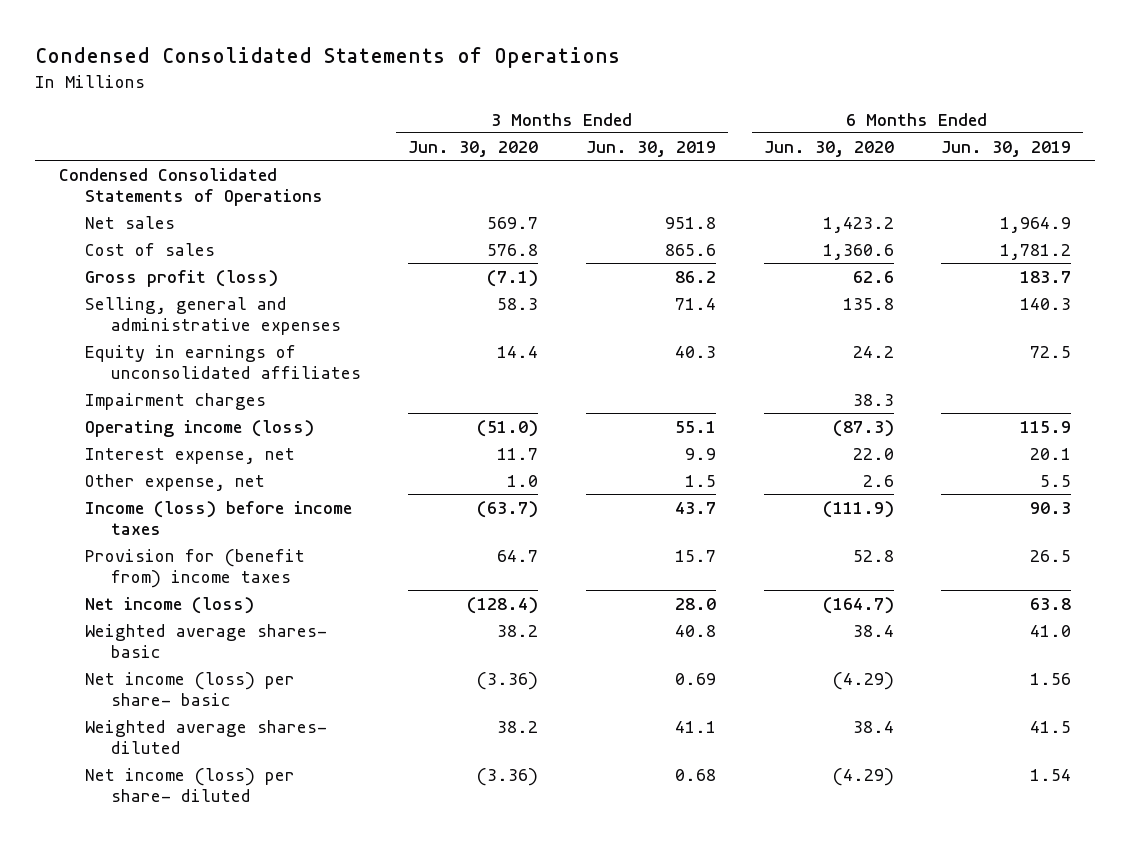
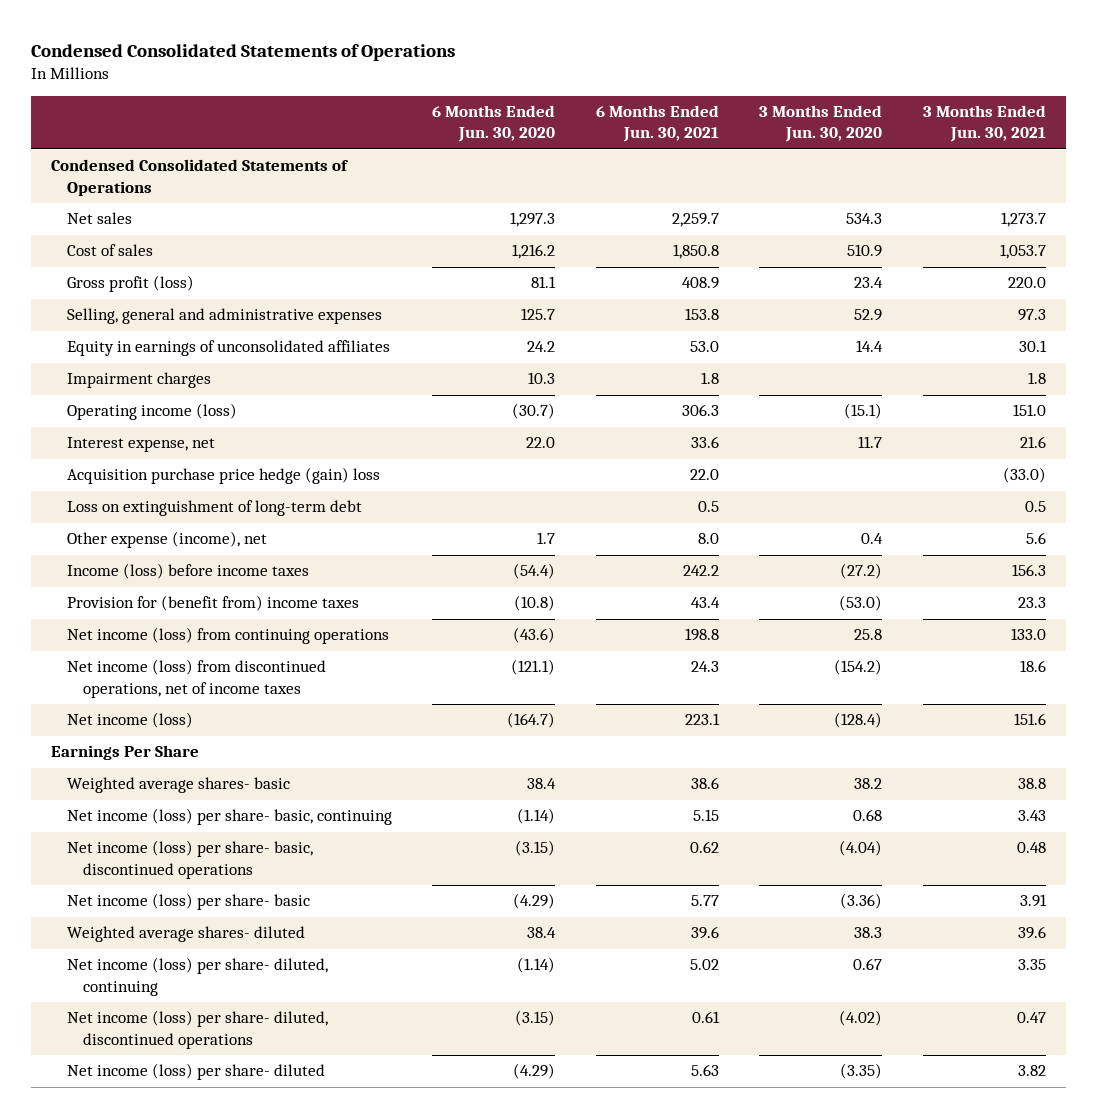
[585,140,716,157] Jun. 30, 2019 -> none
[941,140,1072,157] Jun. 30, 2019 -> none
none -> [595,105,719,143] 6 Months Ended Jun. 30, 2021
none -> [922,105,1046,143] 3 Months Ended Jun. 30, 2021
[487,216,539,229] 569.7 -> [846,213,883,225] 534.3
[822,216,894,233] 1,423.2 -> [510,212,556,228] 1,297.3
[487,243,539,256] 576.8 -> [847,244,883,258] 510.9
[822,243,894,260] 1,360.6 -> [512,244,556,260] 1,216.2
[487,269,539,287] (7.1) -> [854,277,884,289] 23.4
[852,270,894,283] 62.6 -> [531,276,557,289] 81.1
[497,297,539,310] 58.3 -> [854,309,883,322] 52.9
[842,297,894,310] 135.8 -> [521,308,556,321] 125.7
[852,393,894,406] 38.3 -> [528,372,556,385] 10.3
[477,419,539,437] (51.0) -> [844,403,883,420] (15.1)
[832,419,894,437] (87.3) -> [512,403,556,420] (30.7)
none -> [67,467,381,485] Acquisition purchase price hedge (gain) loss
none -> [67,500,363,517] Loss on extinguishment of long-term debt
[84,473,265,491] Other expense, net -> [67,531,268,549] Other expense (income), net
[507,474,539,487] 1.0 -> [861,533,884,545] 0.4
[862,474,894,487] 2.6 -> [537,532,556,545] 1.7
[477,500,539,518] (63.7) -> [840,563,883,580] (27.2)
[822,500,894,518] (111.9) -> [513,563,556,580] (54.4)
[497,549,539,562] 64.7 -> [839,595,883,612] (53.0)
[852,549,894,562] 52.8 -> [514,595,556,612] (10.8)
none -> [67,627,390,645] Net income (loss) from continuing operations
none -> [67,659,327,698] Net income (loss) from discontinued operations, net of income taxes
none -> [51,745,200,761] Earnings Per Share
none -> [67,808,393,826] Net income (loss) per share- basic, continuing
none -> [67,840,314,879] Net income (loss) per share- basic, discontinued operations
[497,720,539,733] 38.2 -> [854,927,883,939] 38.3
none -> [67,957,329,996] Net income (loss) per share- diluted, continuing
none -> [67,1010,329,1049] Net income (loss) per share- diluted, discontinued operations
[477,767,539,786] (3.36) -> [840,1063,883,1080] (3.35)

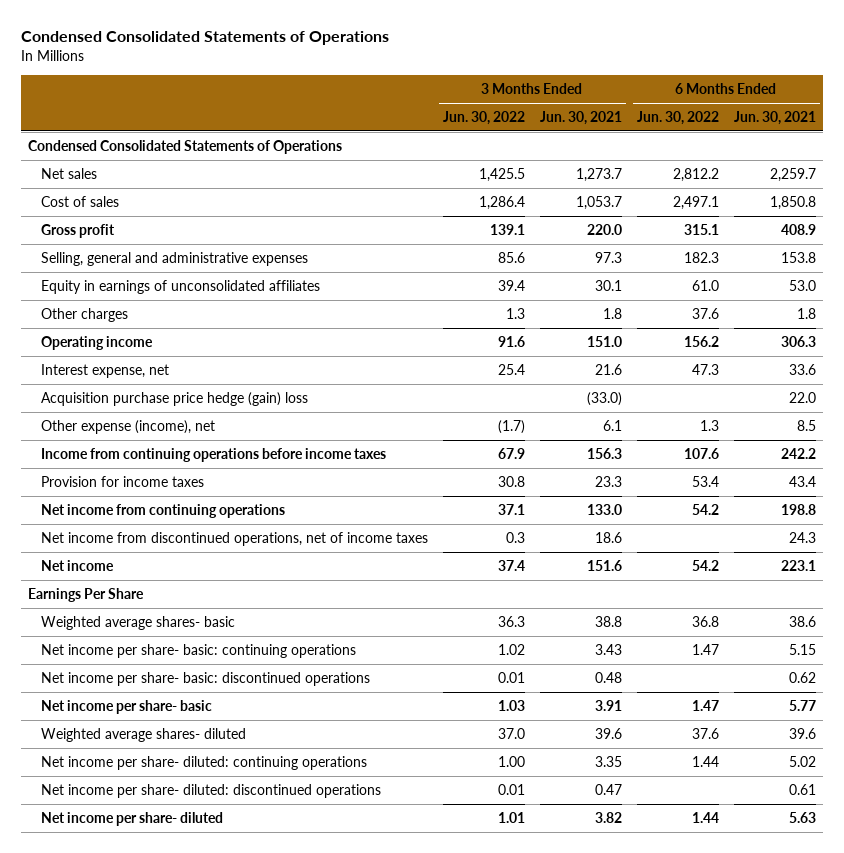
[432,105,556,143] 6 Months Ended Jun. 30, 2020 -> none
[759,105,883,143] 3 Months Ended Jun. 30, 2020 -> none
none -> [442,110,525,125] Jun. 30, 2022
none -> [636,110,719,125] Jun. 30, 2022
[67,275,195,293] Gross profit (loss) -> [40,223,115,238] Gross profit
[67,372,212,389] Impairment charges -> [40,307,128,322] Other charges
[67,403,238,421] Operating income (loss) -> [40,335,153,350] Operating income
[67,500,363,517] Loss on extinguishment of long-term debt -> none
[697,533,719,545] 8.0 -> [796,419,816,431] 8.5
[1025,532,1046,545] 5.6 -> [602,419,622,431] 6.1
[67,563,310,580] Income (loss) before income taxes -> [40,447,386,462] Income from continuing operations before income taxes
[67,595,360,612] Provision for (benefit from) income taxes -> [40,475,204,487] Provision for income taxes
[67,627,390,645] Net income (loss) from continuing operations -> [40,503,285,518] Net income from continuing operations
[67,659,327,698] Net income (loss) from discontinued operations, net of income taxes -> [40,531,428,546] Net income from discontinued operations, net of income taxes
[67,712,194,729] Net income (loss) -> [40,559,114,571] Net income
[67,808,393,826] Net income (loss) per share- basic, continuing -> [40,643,356,658] Net income per share- basic: continuing operations
[67,840,314,879] Net income (loss) per share- basic, discontinued operations -> [40,671,370,686] Net income per share- basic: discontinued operations
[67,893,311,911] Net income (loss) per share- basic -> [40,699,212,714] Net income per share- basic
[67,957,329,996] Net income (loss) per share- diluted, continuing -> [40,755,367,770] Net income per share- diluted: continuing operations
[67,1010,329,1049] Net income (loss) per share- diluted, discontinued operations -> [40,783,381,798] Net income per share- diluted: discontinued operations
[67,1063,326,1081] Net income (loss) per share- diluted -> [40,811,223,826] Net income per share- diluted

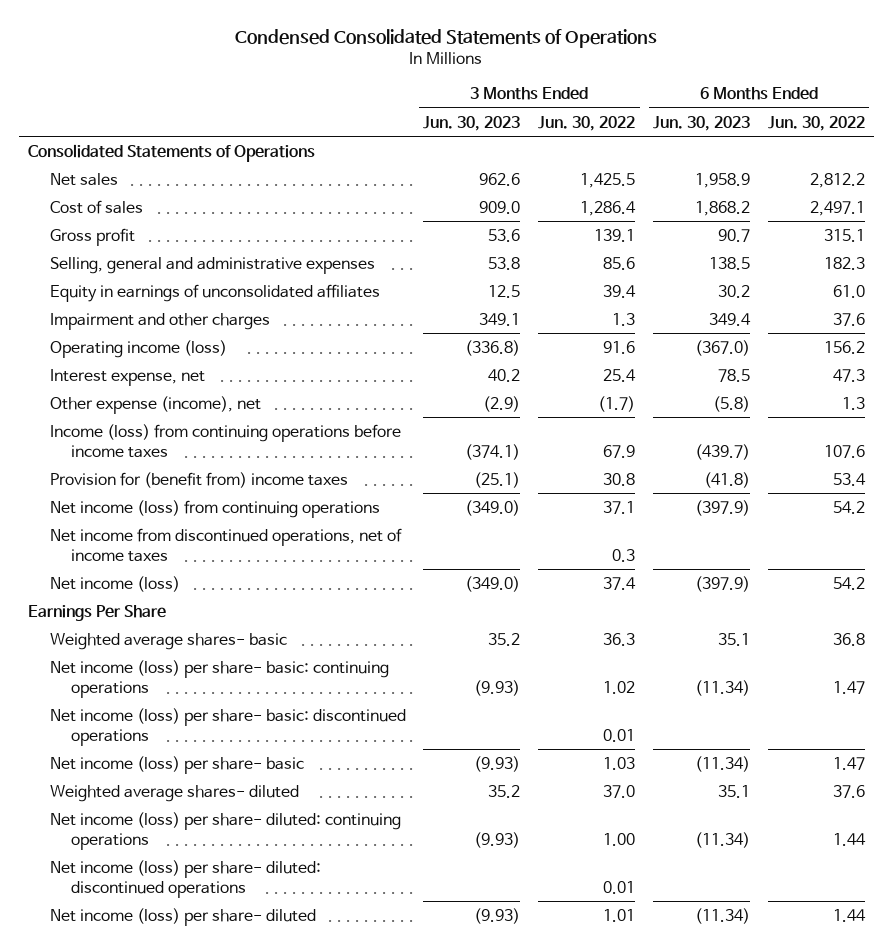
[539,110,622,125] Jun. 30, 2021 -> none
[733,110,816,125] Jun. 30, 2021 -> none
none -> [423,115,521,131] Jun. 30, 2023
none -> [653,115,751,131] Jun. 30, 2023
[28,139,343,154] Condensed Consolidated Statements of Operations -> [27,143,315,162] Consolidated Statements of Operations
[40,307,128,322] Other charges -> [49,312,270,330] Impairment and other charges
[40,335,153,350] Operating income -> [49,339,227,358] Operating income (loss)
[40,391,308,406] Acquisition purchase price hedge (gain) loss -> none
[40,447,386,462] Income from continuing operations before income taxes -> [49,423,401,458] Income (loss) from continuing operations before income taxes
[40,475,204,487] Provision for income taxes -> [49,471,348,488] Provision for (benefit from) income taxes
[40,503,285,518] Net income from continuing operations -> [49,499,380,518] Net income (loss) from continuing operations
[40,559,114,571] Net income -> [49,575,180,592] Net income (loss)
[40,643,356,658] Net income per share- basic: continuing operations -> [49,659,389,698] Net income (loss) per share- basic: continuing operations
[40,671,370,686] Net income per share- basic: discontinued operations -> [49,707,406,746] Net income (loss) per share- basic: discontinued operations
[40,699,212,714] Net income per share- basic -> [49,755,304,774] Net income (loss) per share- basic
[40,755,367,770] Net income per share- diluted: continuing operations -> [49,811,401,850] Net income (loss) per share- diluted: continuing operations
[40,783,381,798] Net income per share- diluted: discontinued operations -> [49,859,321,898] Net income (loss) per share- diluted: discontinued operations
[40,811,223,826] Net income per share- diluted -> [49,907,316,926] Net income (loss) per share- diluted

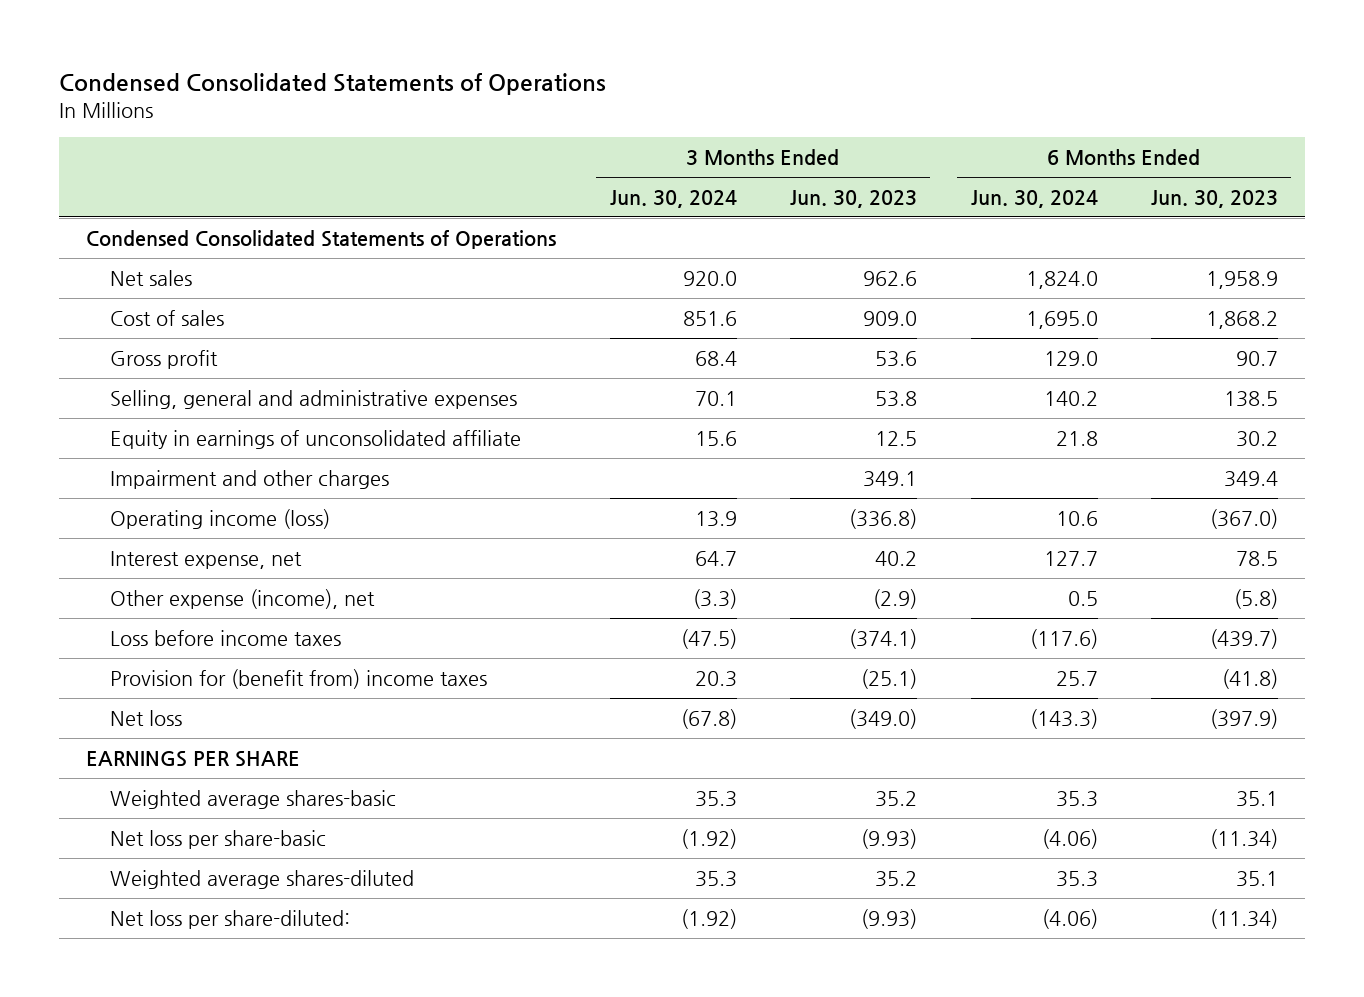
[538,115,636,131] Jun. 30, 2022 -> none
[767,115,865,131] Jun. 30, 2022 -> none
none -> [609,189,737,208] Jun. 30, 2024
none -> [970,189,1098,208] Jun. 30, 2024
[27,143,315,162] Consolidated Statements of Operations -> [86,229,557,249] Condensed Consolidated Statements of Operations
[49,283,380,302] Equity in earnings of unconsolidated affiliates -> [109,429,521,449] Equity in earnings of unconsolidated affiliate
[49,423,401,458] Income (loss) from continuing operations before income taxes -> [109,629,341,646] Loss before income taxes
[49,499,380,518] Net income (loss) from continuing operations -> none
[49,527,402,562] Net income from discontinued operations, net of income taxes -> none
[49,659,389,698] Net income (loss) per share- basic: continuing operations -> none
[49,707,406,746] Net income (loss) per share- basic: discontinued operations -> none
[49,811,401,850] Net income (loss) per share- diluted: continuing operations -> none
[49,859,321,898] Net income (loss) per share- diluted: discontinued operations -> none
[49,575,180,592] Net income (loss) -> [109,709,182,726] Net loss
[27,604,166,621] Earnings Per Share -> [86,750,301,767] EARNINGS PER SHARE
[49,632,287,650] Weighted average shares- basic -> [109,789,396,809] Weighted average shares-basic
[49,755,304,774] Net income (loss) per share- basic -> [109,829,326,849] Net loss per share-basic
[49,784,299,802] Weighted average shares- diluted -> [109,869,414,889] Weighted average shares-diluted
[49,907,316,926] Net income (loss) per share- diluted -> [109,909,350,929] Net loss per share-diluted:

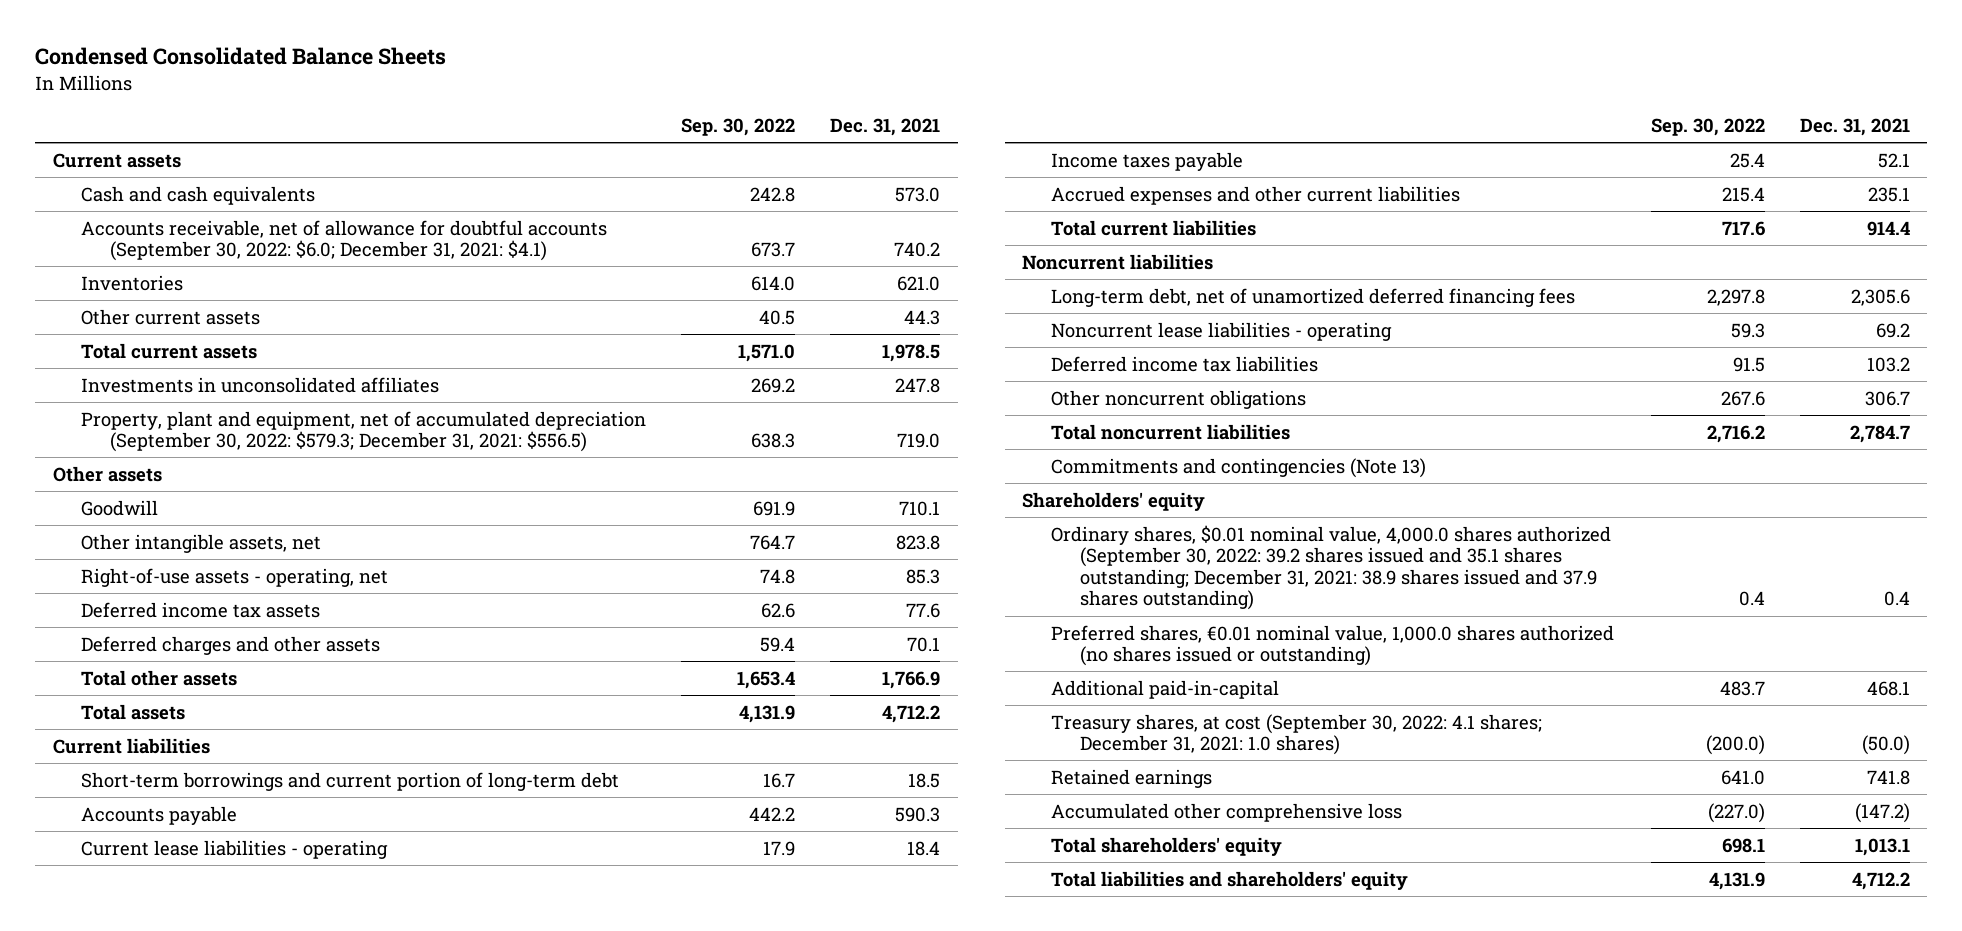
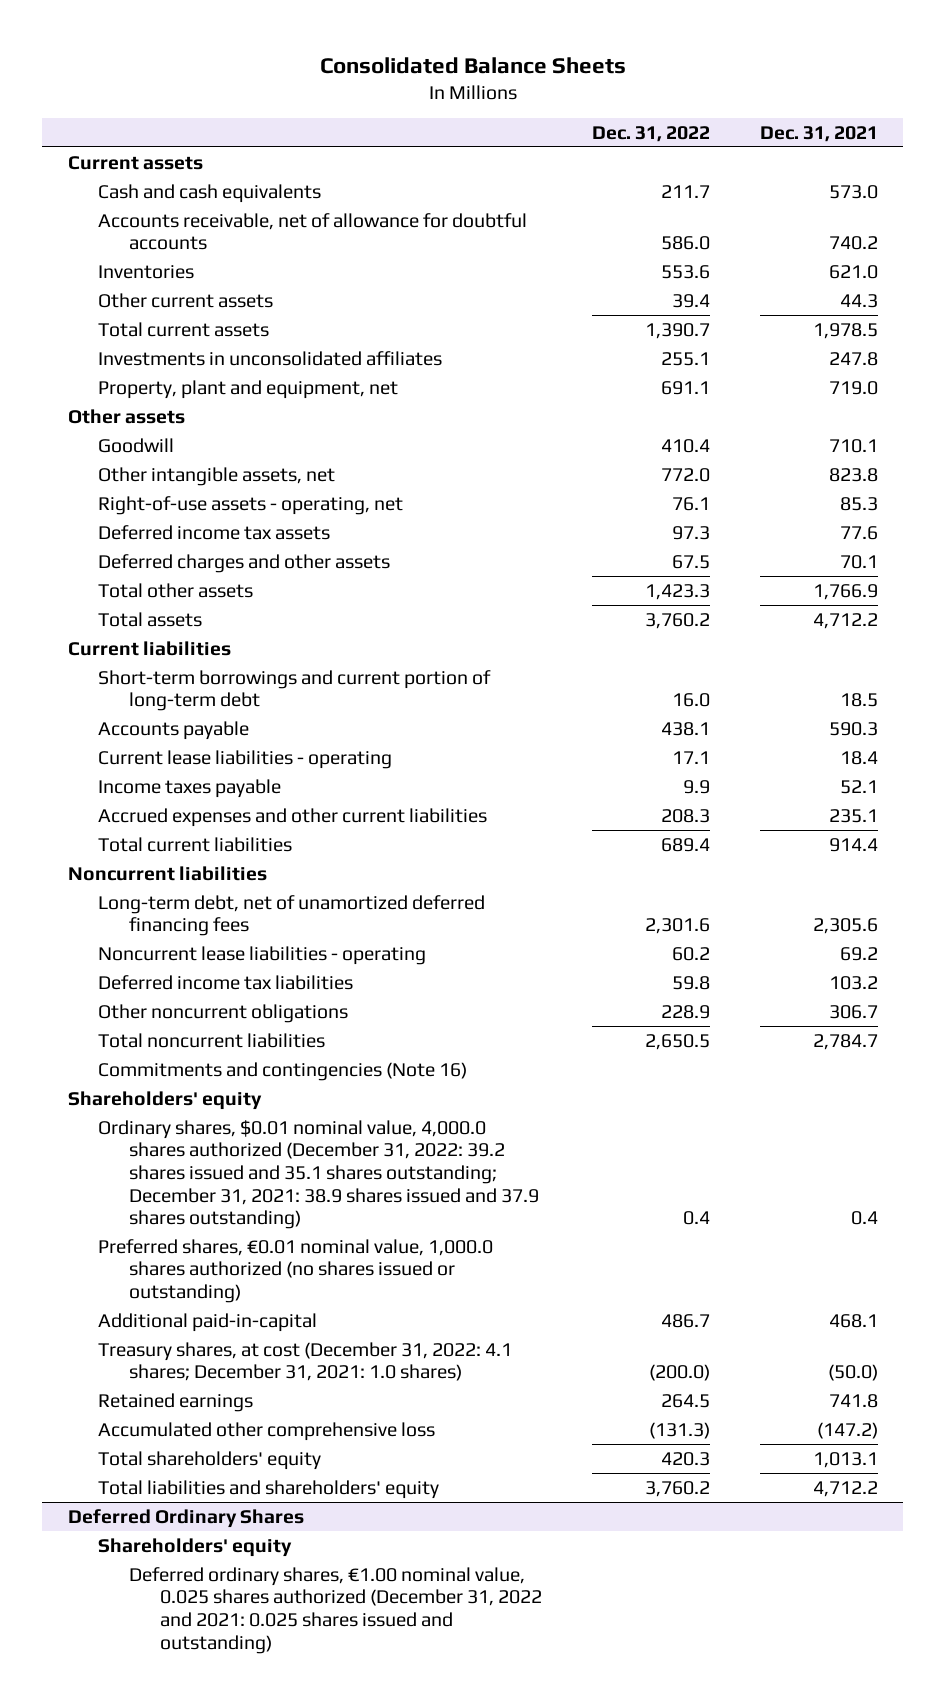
[35,47,447,66] Condensed Consolidated Balance Sheets -> [319,56,626,74] Consolidated Balance Sheets
[681,117,796,136] Sep. 30, 2022 -> none
none -> [592,125,711,142] Dec. 31, 2022
[81,219,608,262] Accounts receivable, net of allowance for doubtful accounts (September 30, 2022: $6.0; December 31, 2021: $4.1) -> [98,212,528,251] Accounts receivable, net of allowance for doubtful accounts
[81,410,647,453] Property, plant and equipment, net of accumulated depreciation (September 30, 2022: $579.3; December 31, 2021: $556.5) -> [98,379,399,399] Property, plant and equipment, net
[1050,457,1426,478] Commitments and contingencies (Note 13) -> [98,1061,468,1081] Commitments and contingencies (Note 16)
[1050,524,1611,611] Ordinary shares, $0.01 nominal value, 4,000.0 shares authorized (September 30, 2022: 39.2 shares issued and 35.1 shares outstanding; December 31, 2021: 38.9 shares issued and 37.9 shares outstanding) -> [98,1119,540,1230] Ordinary shares, $0.01 nominal value, 4,000.0 shares authorized (December 31, 2022: 39.2 shares issued and 35.1 shares outstanding; December 31, 2021: 38.9 shares issued and 37.9 shares outstanding)
[1050,713,1542,756] Treasury shares, at cost (September 30, 2022: 4.1 shares; December 31, 2021: 1.0 shares) -> [98,1341,513,1382] Treasury shares, at cost (December 31, 2022: 4.1 shares; December 31, 2021: 1.0 shares)
none -> [67,1508,304,1528] Deferred Ordinary Shares
none -> [98,1537,293,1557] Shareholders' equity
none -> [129,1566,542,1654] Deferred ordinary shares, €1.00 nominal value, 0.025 shares authorized (December 31, 2022 and 2021: 0.025 shares issued and outstanding)

